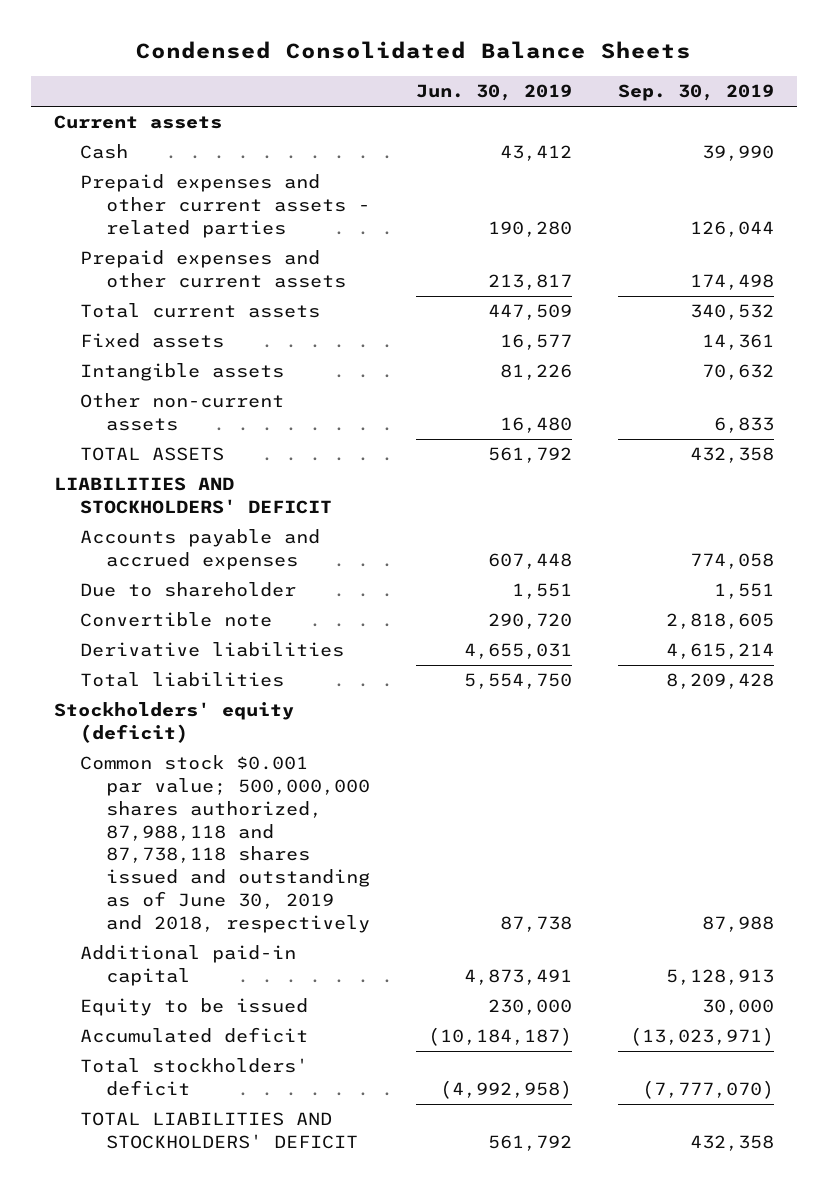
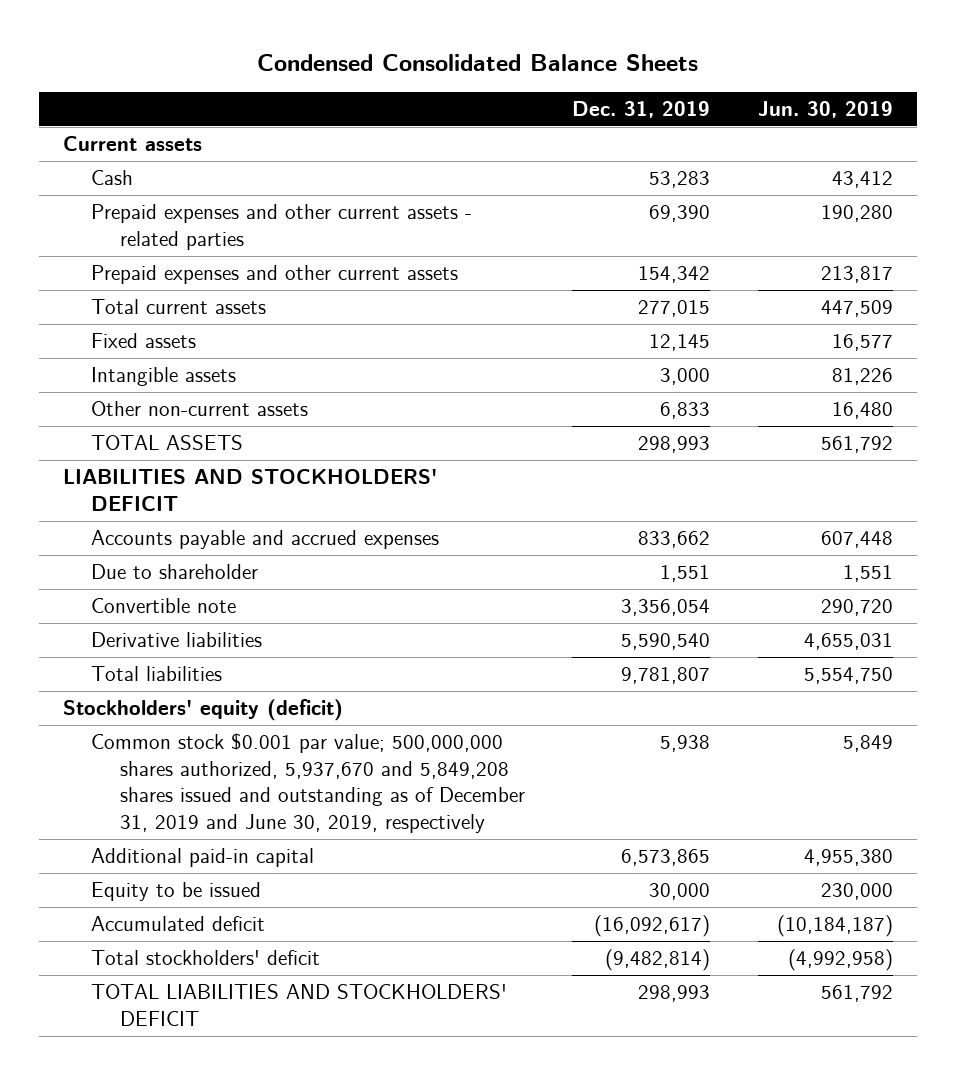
[617,84,774,102] Sep. 30, 2019 -> none
none -> [572,101,711,119] Dec. 31, 2019
[79,755,371,933] Common stock $0.001 par value; 500,000,000 shares authorized, 87,988,118 and 87,738,118 shares issued and outstanding as of June 30, 2019 and 2018, respectively -> [91,733,525,834] Common stock $0.001 par value; 500,000,000 shares authorized, 5,937,670 and 5,849,208 shares issued and outstanding as of December 31, 2019 and June 30, 2019, respectively
[499,915,572,932] 87,738 -> [843,735,894,753] 5,849
[463,969,572,986] 4,873,491 -> [804,849,894,867] 4,955,380

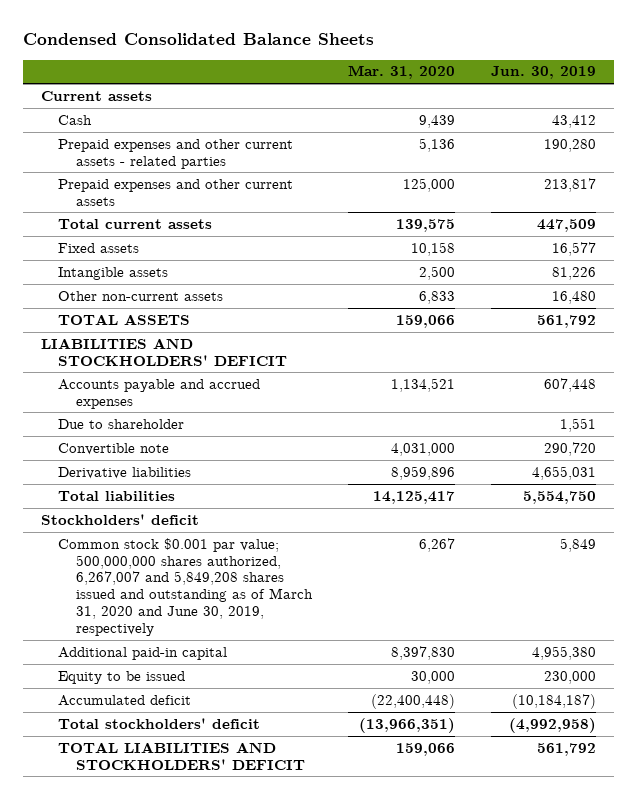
[572,101,711,119] Dec. 31, 2019 -> none
none -> [347,65,455,80] Mar. 31, 2020
[63,699,344,722] Stockholders' equity (deficit) -> [40,513,199,525] Stockholders' deficit
[91,733,525,834] Common stock $0.001 par value; 500,000,000 shares authorized, 5,937,670 and 5,849,208 shares issued and outstanding as of December 31, 2019 and June 30, 2019, respectively -> [58,537,313,636] Common stock $0.001 par value; 500,000,000 shares authorized, 6,267,007 and 5,849,208 shares issued and outstanding as of March 31, 2020 and June 30, 2019, respectively

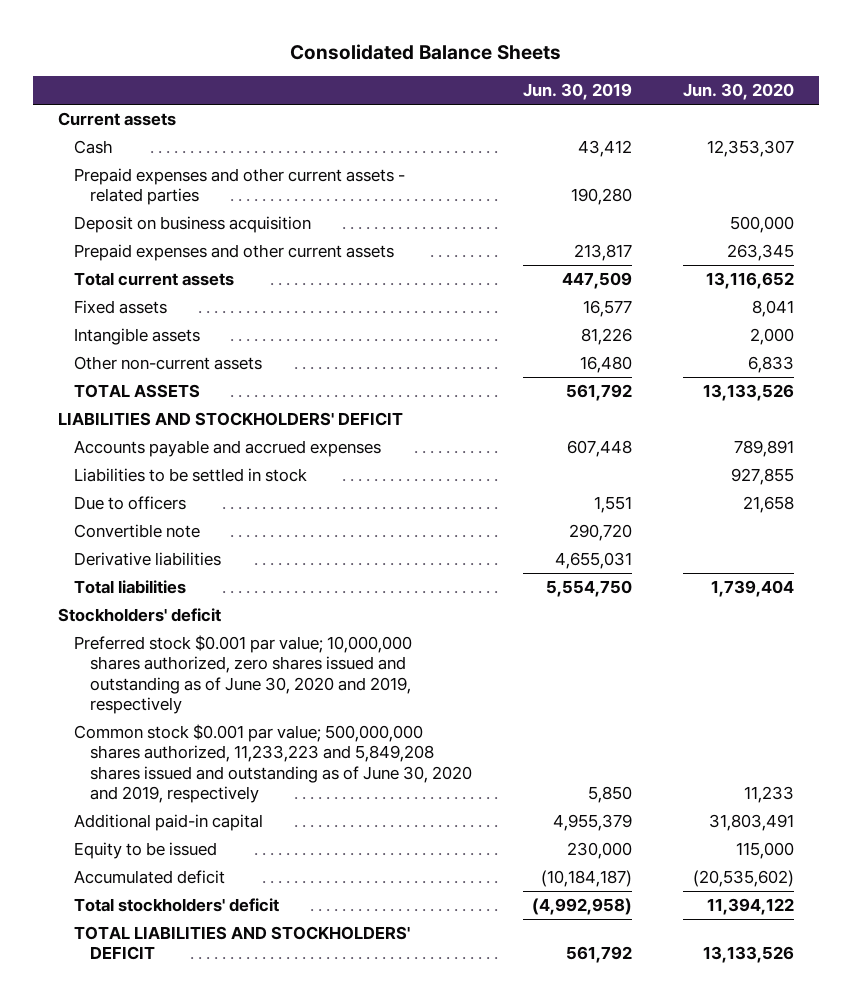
[22,33,374,46] Condensed Consolidated Balance Sheets -> [289,44,561,61] Consolidated Balance Sheets
[347,65,455,80] Mar. 31, 2020 -> none
none -> [682,83,794,101] Jun. 30, 2020
none -> [74,215,312,233] Deposit on business acquisition
none -> [74,467,308,482] Liabilities to be settled in stock
[58,418,185,429] Due to shareholder -> [74,495,187,510] Due to officers
none -> [74,634,413,714] Preferred stock $0.001 par value; 10,000,000 shares authorized, zero shares issued and outstanding as of June 30, 2020 and 2019, respectively
[58,537,313,636] Common stock $0.001 par value; 500,000,000 shares authorized, 6,267,007 and 5,849,208 shares issued and outstanding as of March 31, 2020 and June 30, 2019, respectively -> [74,723,473,803] Common stock $0.001 par value; 500,000,000 shares authorized, 11,233,223 and 5,849,208 shares issued and outstanding as of June 30, 2020 and 2019, respectively
[559,537,596,552] 5,849 -> [587,785,632,803] 5,850
[531,645,596,660] 4,955,380 -> [552,813,632,831] 4,955,379

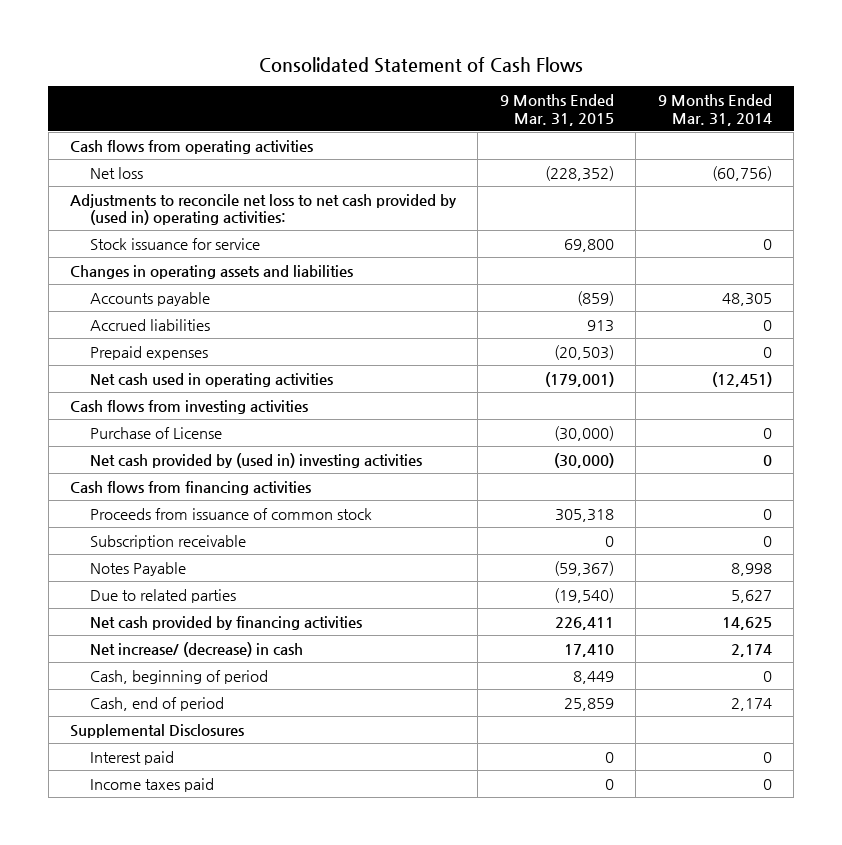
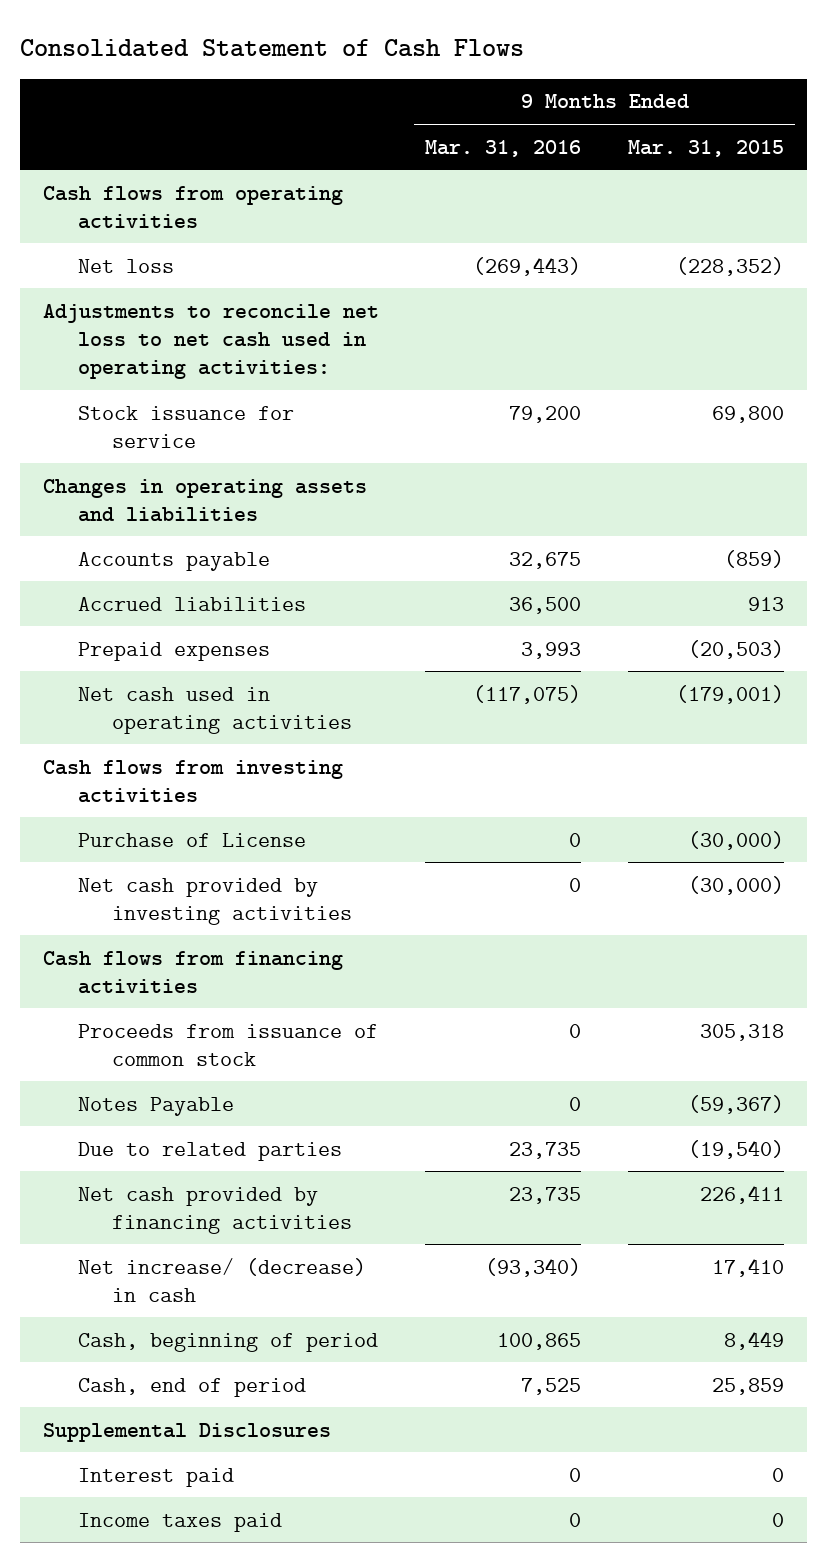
[657,93,772,126] 9 Months Ended Mar. 31, 2014 -> none
none -> [425,139,582,157] Mar. 31, 2016
[70,193,458,226] Adjustments to reconcile net loss to net cash provided by (used in) operating activities: -> [43,303,380,379] Adjustments to reconcile net loss to net cash used in operating activities:
[89,452,422,468] Net cash provided by (used in) investing activities -> [77,877,353,925] Net cash provided by investing activities
[89,534,246,549] Subscription receivable -> none

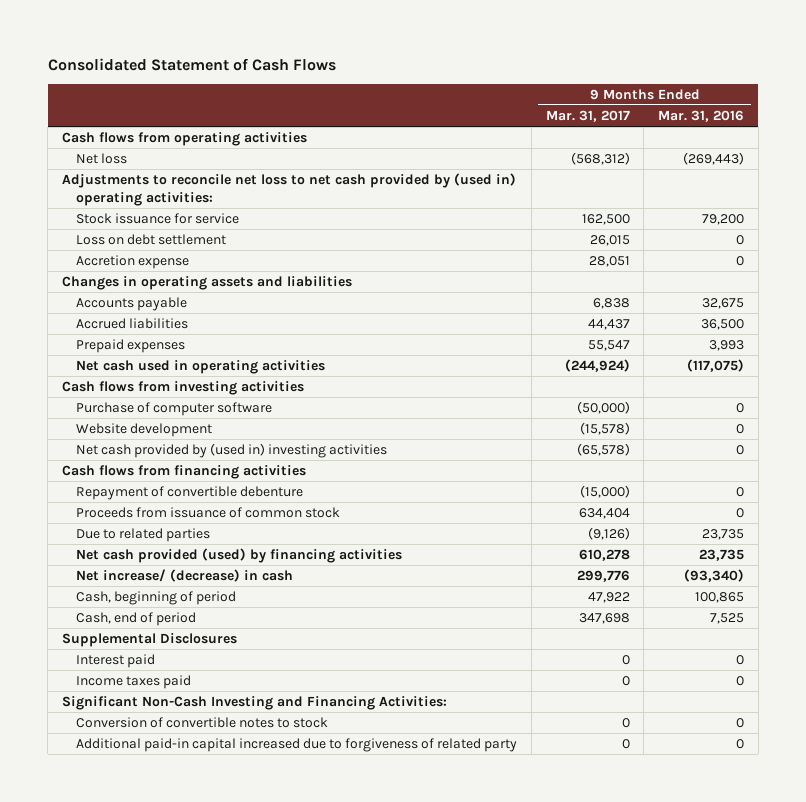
[627,139,784,157] Mar. 31, 2015 -> none
none -> [545,110,630,123] Mar. 31, 2017
[43,303,380,379] Adjustments to reconcile net loss to net cash used in operating activities: -> [62,173,517,206] Adjustments to reconcile net loss to net cash provided by (used in) operating activities:
none -> [75,234,226,246] Loss on debt settlement
none -> [75,255,189,270] Accretion expense
[77,832,306,847] Purchase of License -> none
none -> [75,402,272,417] Purchase of computer software
none -> [75,423,212,438] Website development
[77,877,353,925] Net cash provided by investing activities -> [75,443,387,459] Net cash provided by (used in) investing activities
none -> [75,486,303,501] Repayment of convertible debenture
[77,1096,234,1116] Notes Payable -> none
[77,1186,353,1234] Net cash provided by financing activities -> [75,548,402,564] Net cash provided (used) by financing activities
none -> [62,696,448,711] Significant Non-Cash Investing and Financing Activities:
none -> [75,717,328,729] Conversion of convertible notes to stock
none -> [75,738,517,753] Additional paid-in capital increased due to forgiveness of related party

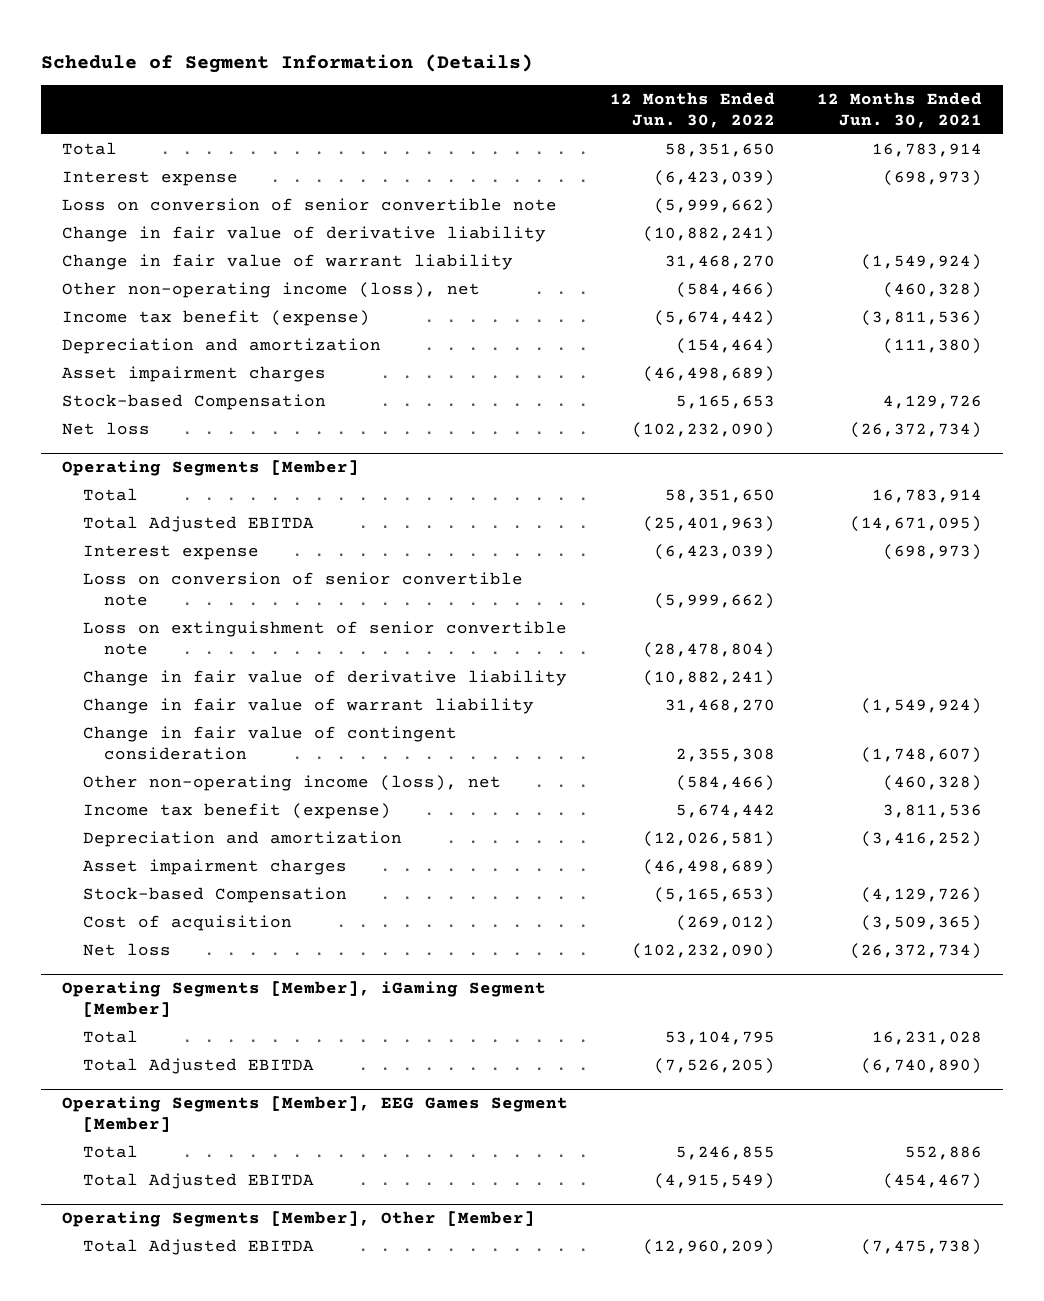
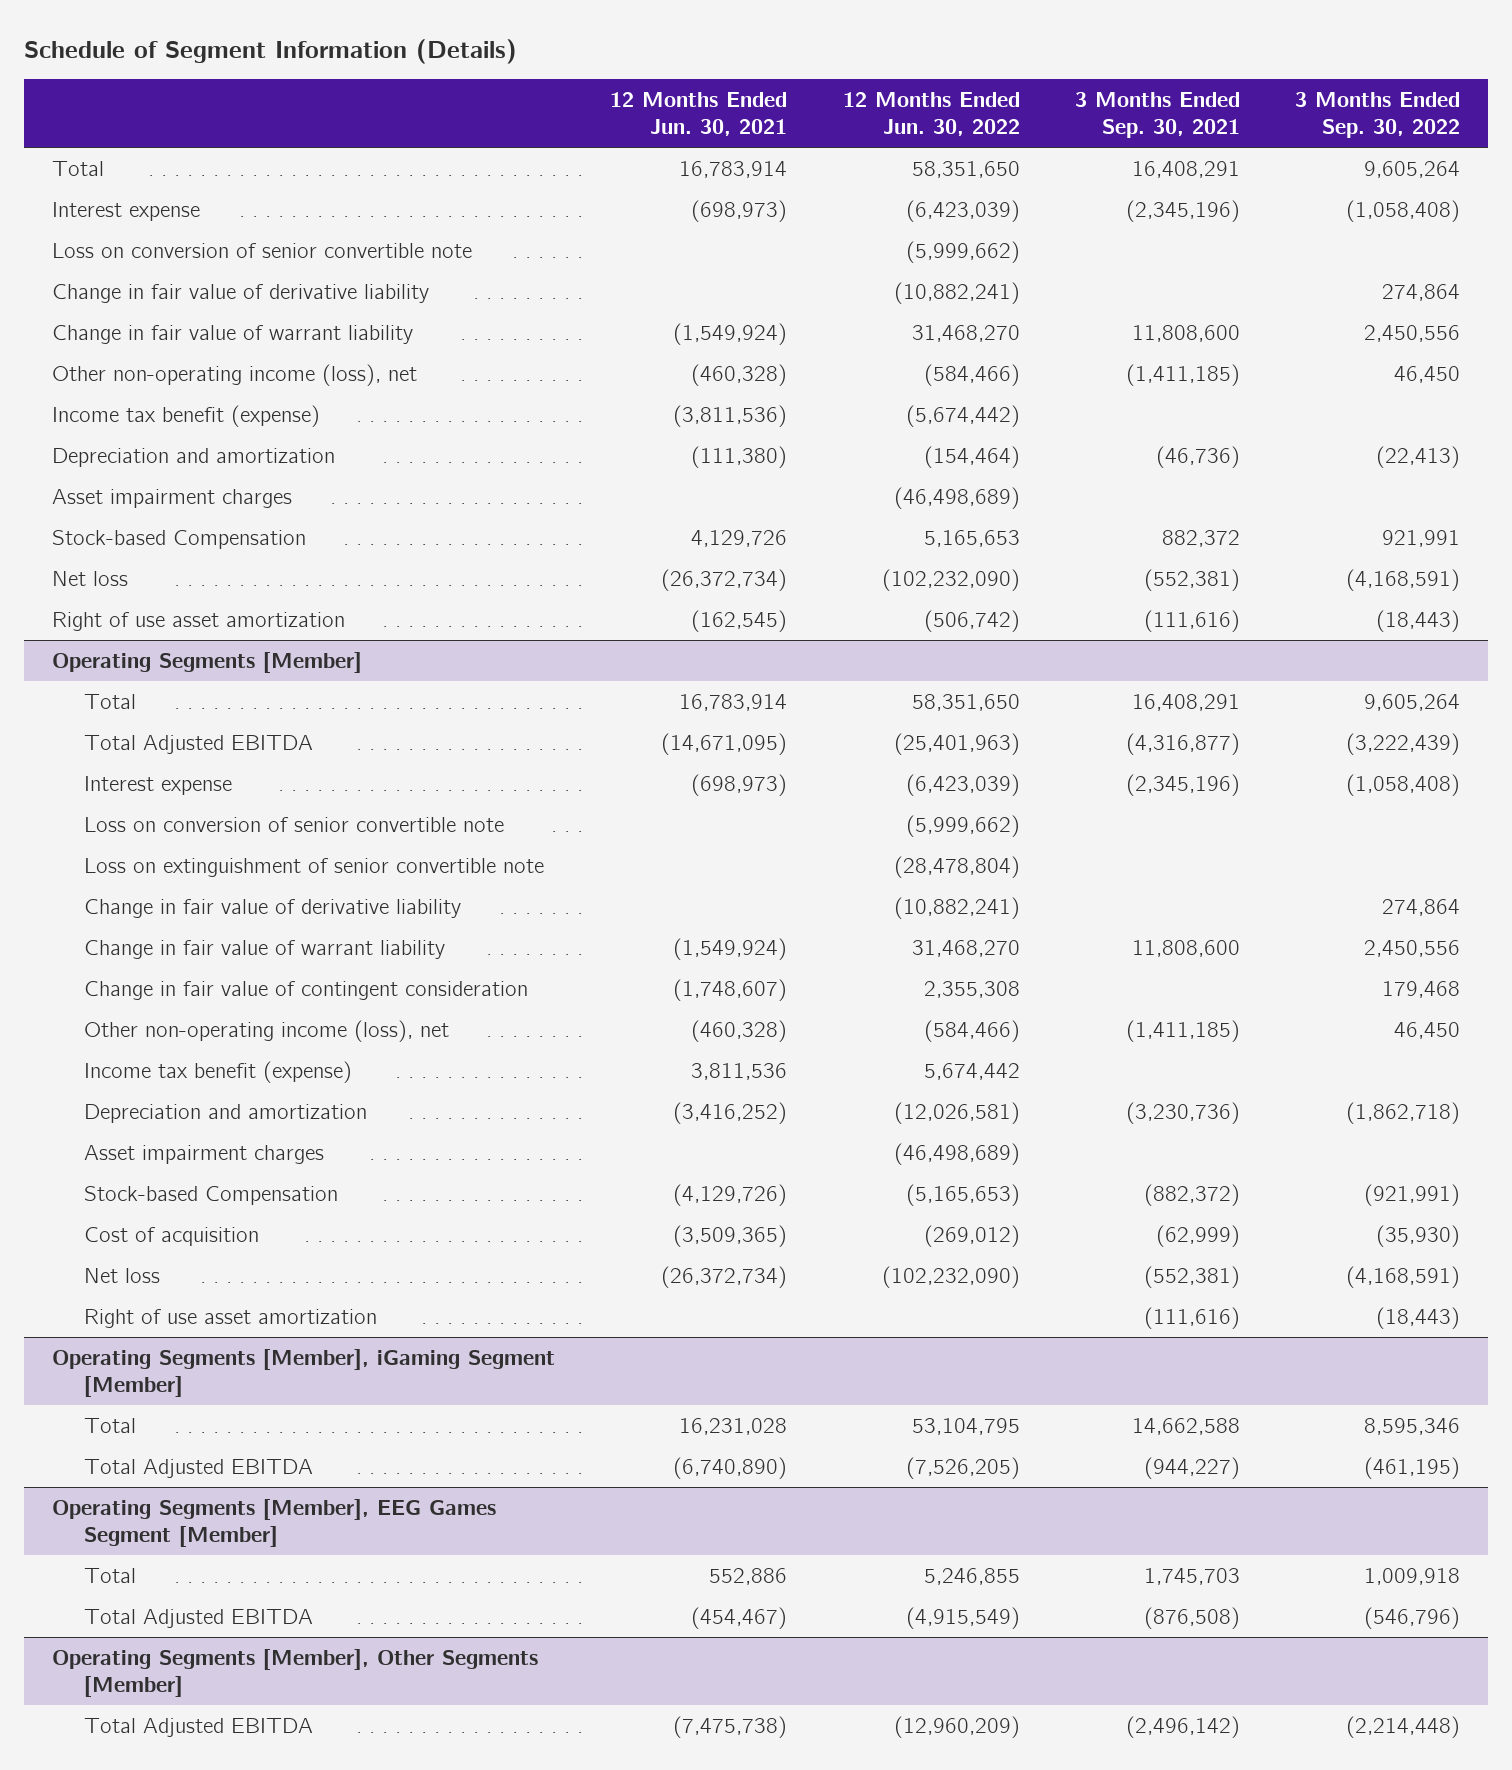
none -> [1074,92,1240,138] 3 Months Ended Sep. 30, 2021
none -> [1295,92,1461,138] 3 Months Ended Sep. 30, 2022
none -> [51,611,345,631] Right of use asset amortization
none -> [84,1308,378,1328] Right of use asset amortization
[61,1211,535,1228] Operating Segments [Member], Other [Member] -> [51,1648,538,1697] Operating Segments [Member], Other Segments [Member]

